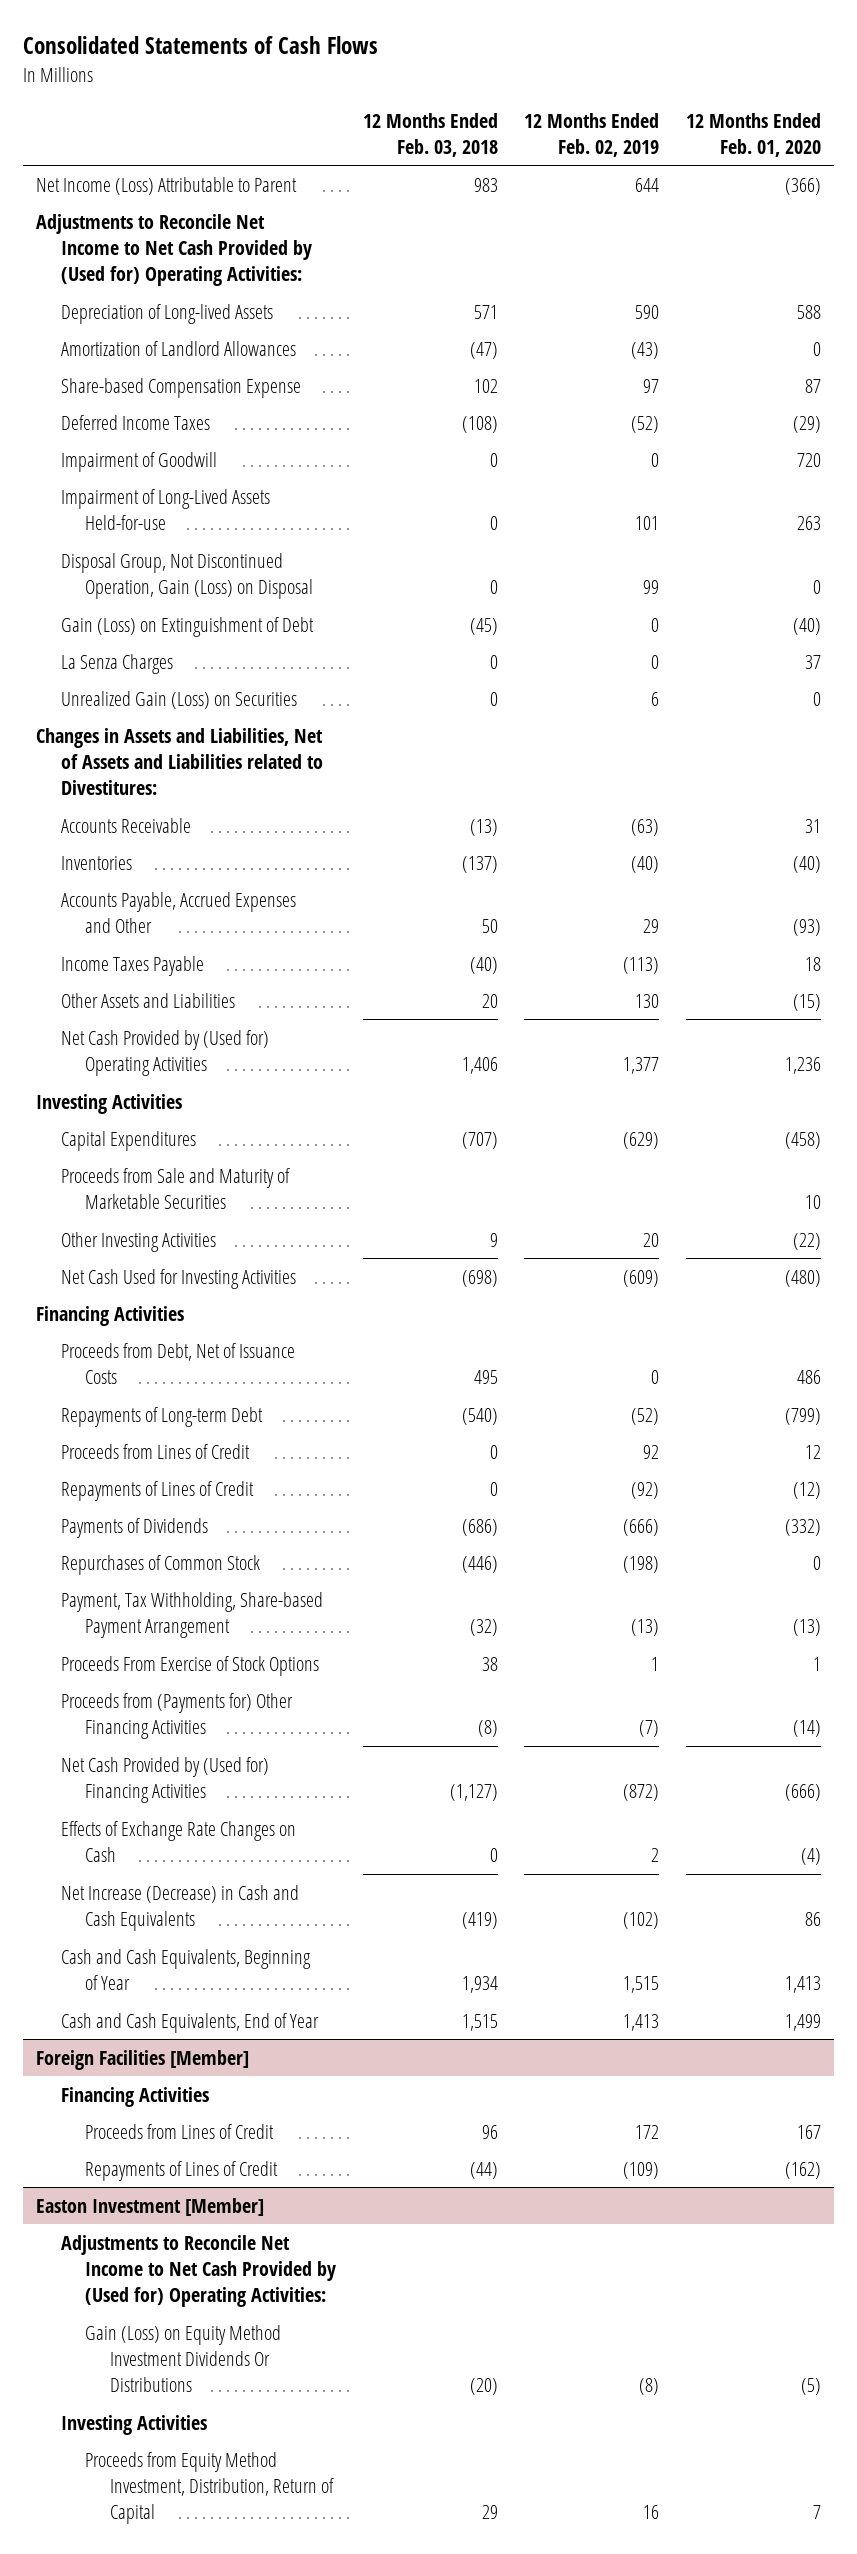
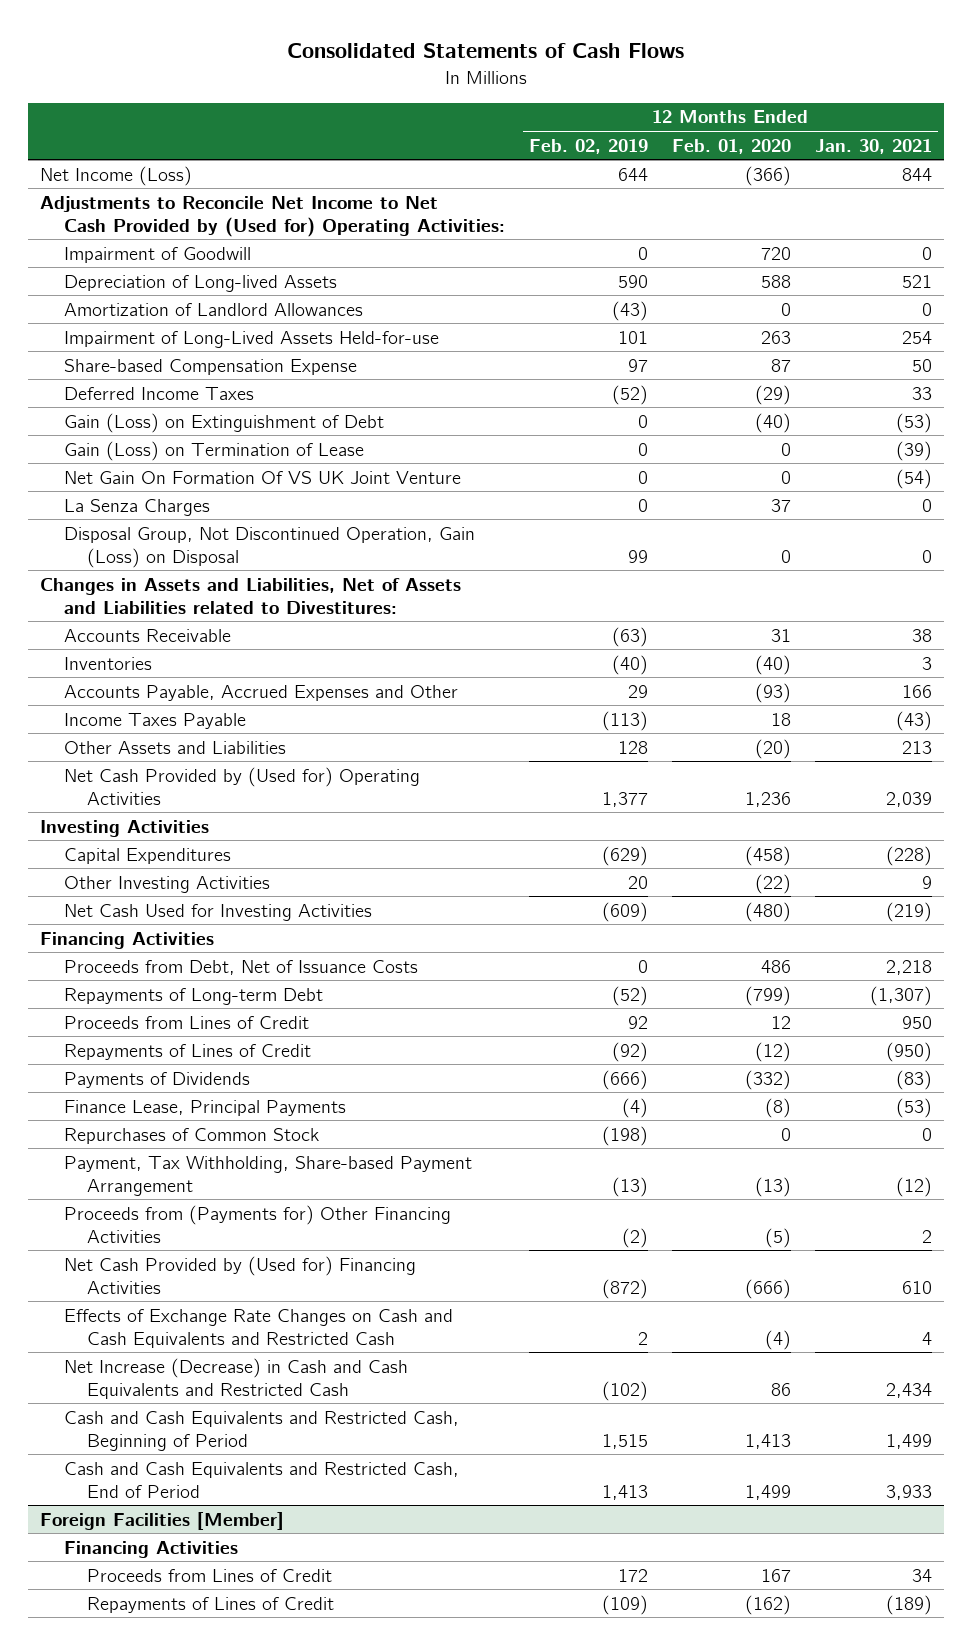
[362,112,498,157] 12 Months Ended Feb. 03, 2018 -> none
none -> [814,138,932,154] Jan. 30, 2021
[36,176,298,195] Net Income (Loss) Attributable to Parent -> [40,165,193,186] Net Income (Loss)
[60,451,217,472] Impairment of Goodwill -> [63,246,251,263] Impairment of Goodwill
[60,488,270,531] Impairment of Long-Lived Assets Held-for-use -> [63,330,439,348] Impairment of Long-Lived Assets Held-for-use
none -> [63,440,364,461] Gain (Loss) on Termination of Lease
none -> [63,470,461,484] Net Gain On Formation Of VS UK Joint Venture
[60,690,297,709] Unrealized Gain (Loss) on Securities -> none
[60,552,314,600] Disposal Group, Not Discontinued Operation, Gain (Loss) on Disposal -> [63,526,475,568] Disposal Group, Not Discontinued Operation, Gain (Loss) on Disposal
[635,993,660,1008] 130 -> [617,740,648,754] 128
[792,993,821,1011] (15) -> [754,738,791,759] (20)
[60,1167,290,1210] Proceeds from Sale and Maturity of Marketable Securities -> none
none -> [63,1099,346,1116] Finance Lease, Principal Payments
[60,1655,319,1676] Proceeds From Exercise of Stock Options -> none
[639,1720,660,1738] (7) -> [621,1227,648,1248] (2)
[792,1720,821,1738] (14) -> [764,1227,791,1248] (5)
[60,1820,296,1863] Effects of Exchange Rate Changes on Cash -> [63,1308,453,1348] Effects of Exchange Rate Changes on Cash and Cash Equivalents and Restricted Cash
[60,1884,299,1932] Net Increase (Decrease) in Cash and Cash Equivalents -> [63,1357,408,1399] Net Increase (Decrease) in Cash and Cash Equivalents and Restricted Cash
[60,1948,311,1991] Cash and Cash Equivalents, Beginning of Year -> [63,1410,459,1451] Cash and Cash Equivalents and Restricted Cash, Beginning of Period
[60,2012,319,2033] Cash and Cash Equivalents, End of Year -> [63,1461,459,1498] Cash and Cash Equivalents and Restricted Cash, End of Period
[36,2197,265,2216] Easton Investment [Member] -> none
[60,2234,337,2308] Adjustments to Reconcile Net Income to Net Cash Provided by (Used for) Operating Activities: -> none
[85,2324,282,2393] Gain (Loss) on Equity Method Investment Dividends Or Distributions -> none
[60,2414,207,2435] Investing Activities -> none
[85,2451,334,2525] Proceeds from Equity Method Investment, Distribution, Return of Capital -> none

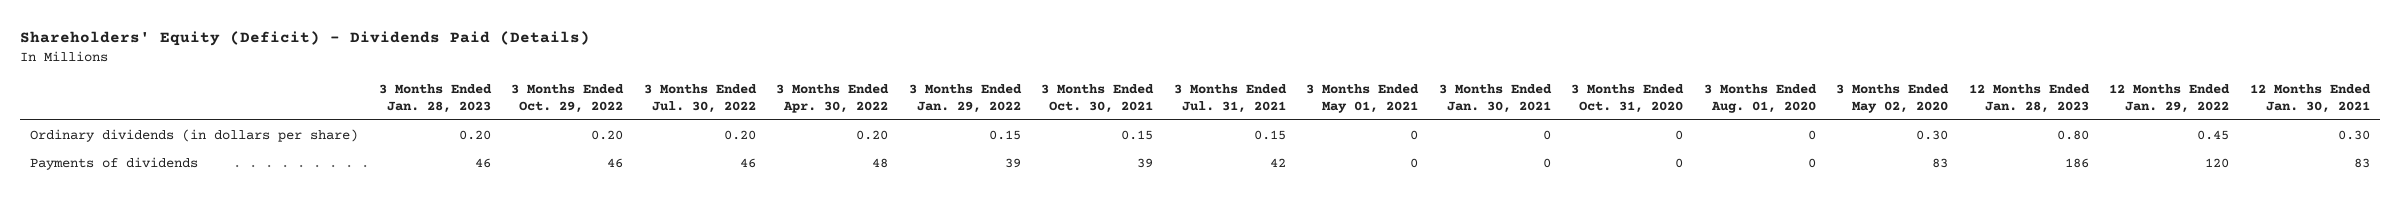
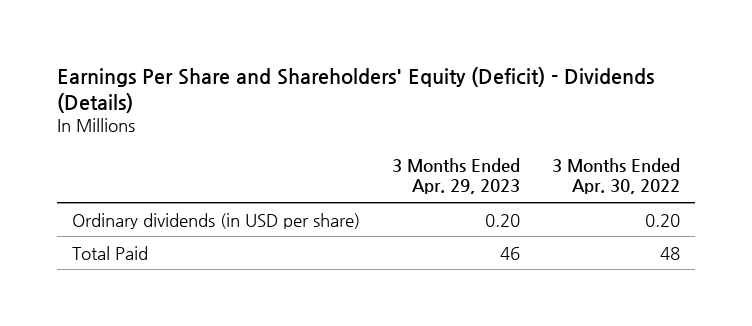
[20,31,591,47] Shareholders' Equity (Deficit) - Dividends Paid (Details) -> [56,66,654,113] Earnings Per Share and Shareholders' Equity (Deficit) - Dividends (Details)
[378,84,492,114] 3 Months Ended Jan. 28, 2023 -> none
[511,84,625,114] 3 Months Ended Oct. 29, 2022 -> none
[643,84,757,114] 3 Months Ended Jul. 30, 2022 -> none
[908,84,1022,114] 3 Months Ended Jan. 29, 2022 -> none
[1041,84,1155,114] 3 Months Ended Oct. 30, 2021 -> none
[1173,84,1287,114] 3 Months Ended Jul. 31, 2021 -> none
[1306,84,1420,114] 3 Months Ended May 01, 2021 -> none
[1438,84,1552,114] 3 Months Ended Jan. 30, 2021 -> none
[1571,84,1685,114] 3 Months Ended Oct. 31, 2020 -> none
[1703,84,1817,114] 3 Months Ended Aug. 01, 2020 -> none
[1836,84,1950,114] 3 Months Ended May 02, 2020 -> none
[1968,84,2090,114] 12 Months Ended Jan. 28, 2023 -> none
[2109,84,2231,114] 12 Months Ended Jan. 29, 2022 -> none
[2249,84,2371,114] 12 Months Ended Jan. 30, 2021 -> none
none -> [392,157,521,195] 3 Months Ended Apr. 29, 2023
[30,128,359,142] Ordinary dividends (in dollars per share) -> [72,212,361,229] Ordinary dividends (in USD per share)
[30,156,199,170] Payments of dividends -> [72,245,149,260] Total Paid

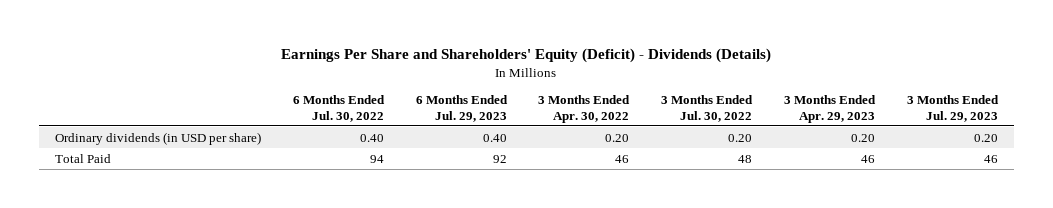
none -> [292,95,385,122] 6 Months Ended Jul. 30, 2022
none -> [415,95,508,122] 6 Months Ended Jul. 29, 2023
none -> [661,95,754,122] 3 Months Ended Jul. 30, 2022
none -> [907,95,1000,122] 3 Months Ended Jul. 29, 2023
[659,246,680,260] 48 -> [615,154,630,163] 46

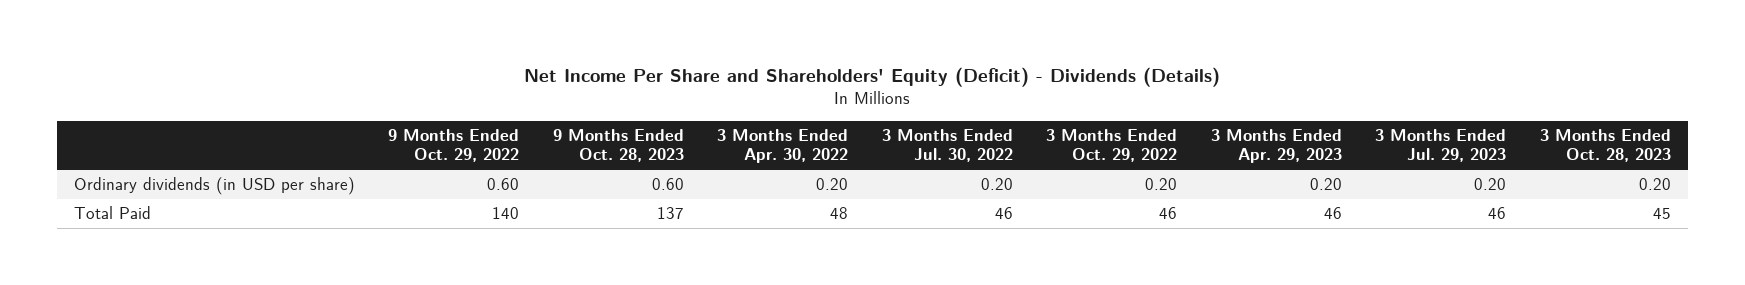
[281,48,772,64] Earnings Per Share and Shareholders' Equity (Deficit) - Dividends (Details) -> [524,67,1221,88] Net Income Per Share and Shareholders' Equity (Deficit) - Dividends (Details)
[292,95,385,122] 6 Months Ended Jul. 30, 2022 -> none
[415,95,508,122] 6 Months Ended Jul. 29, 2023 -> none
none -> [388,129,520,163] 9 Months Ended Oct. 29, 2022
none -> [552,129,684,163] 9 Months Ended Oct. 28, 2023
none -> [1046,129,1178,163] 3 Months Ended Oct. 29, 2022
none -> [1539,129,1671,163] 3 Months Ended Oct. 28, 2023
[615,154,630,163] 46 -> [830,207,849,220] 48
[738,154,753,163] 48 -> [994,207,1013,220] 46

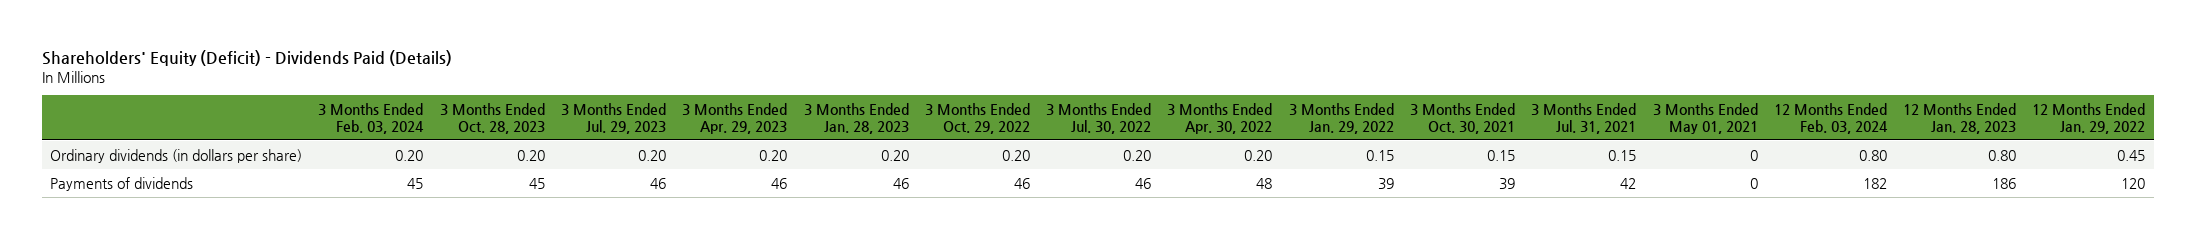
[524,67,1221,88] Net Income Per Share and Shareholders' Equity (Deficit) - Dividends (Details) -> [41,50,452,67] Shareholders' Equity (Deficit) - Dividends Paid (Details)
[388,129,520,163] 9 Months Ended Oct. 29, 2022 -> none
[552,129,684,163] 9 Months Ended Oct. 28, 2023 -> none
none -> [318,102,425,134] 3 Months Ended Feb. 03, 2024
none -> [803,102,909,134] 3 Months Ended Jan. 28, 2023
none -> [1288,102,1394,134] 3 Months Ended Jan. 29, 2022
none -> [1409,102,1515,134] 3 Months Ended Oct. 30, 2021
none -> [1531,102,1637,134] 3 Months Ended Jul. 31, 2021
none -> [1652,102,1758,134] 3 Months Ended May 01, 2021
none -> [1773,102,1888,134] 12 Months Ended Feb. 03, 2024
none -> [1903,102,2017,134] 12 Months Ended Jan. 28, 2023
none -> [2032,102,2146,134] 12 Months Ended Jan. 29, 2022
[73,177,355,196] Ordinary dividends (in USD per share) -> [50,148,303,163] Ordinary dividends (in dollars per share)
[73,206,151,220] Total Paid -> [50,176,194,191] Payments of dividends

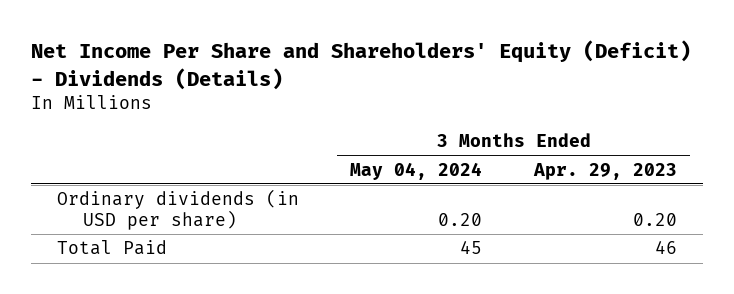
[41,50,452,67] Shareholders' Equity (Deficit) - Dividends Paid (Details) -> [31,40,692,90] Net Income Per Share and Shareholders' Equity (Deficit) - Dividends (Details)
[318,102,425,134] 3 Months Ended Feb. 03, 2024 -> none
[439,102,545,134] 3 Months Ended Oct. 28, 2023 -> none
[560,102,666,134] 3 Months Ended Jul. 29, 2023 -> none
[803,102,909,134] 3 Months Ended Jan. 28, 2023 -> none
[924,102,1030,134] 3 Months Ended Oct. 29, 2022 -> none
[1046,102,1152,134] 3 Months Ended Jul. 30, 2022 -> none
[1167,102,1273,134] 3 Months Ended Apr. 30, 2022 -> none
[1288,102,1394,134] 3 Months Ended Jan. 29, 2022 -> none
[1409,102,1515,134] 3 Months Ended Oct. 30, 2021 -> none
[1531,102,1637,134] 3 Months Ended Jul. 31, 2021 -> none
[1652,102,1758,134] 3 Months Ended May 01, 2021 -> none
[1773,102,1888,134] 12 Months Ended Feb. 03, 2024 -> none
[1903,102,2017,134] 12 Months Ended Jan. 28, 2023 -> none
[2032,102,2146,134] 12 Months Ended Jan. 29, 2022 -> none
none -> [350,161,483,180] May 04, 2024
[50,148,303,163] Ordinary dividends (in dollars per share) -> [56,189,299,231] Ordinary dividends (in USD per share)
[50,176,194,191] Payments of dividends -> [56,240,167,256] Total Paid

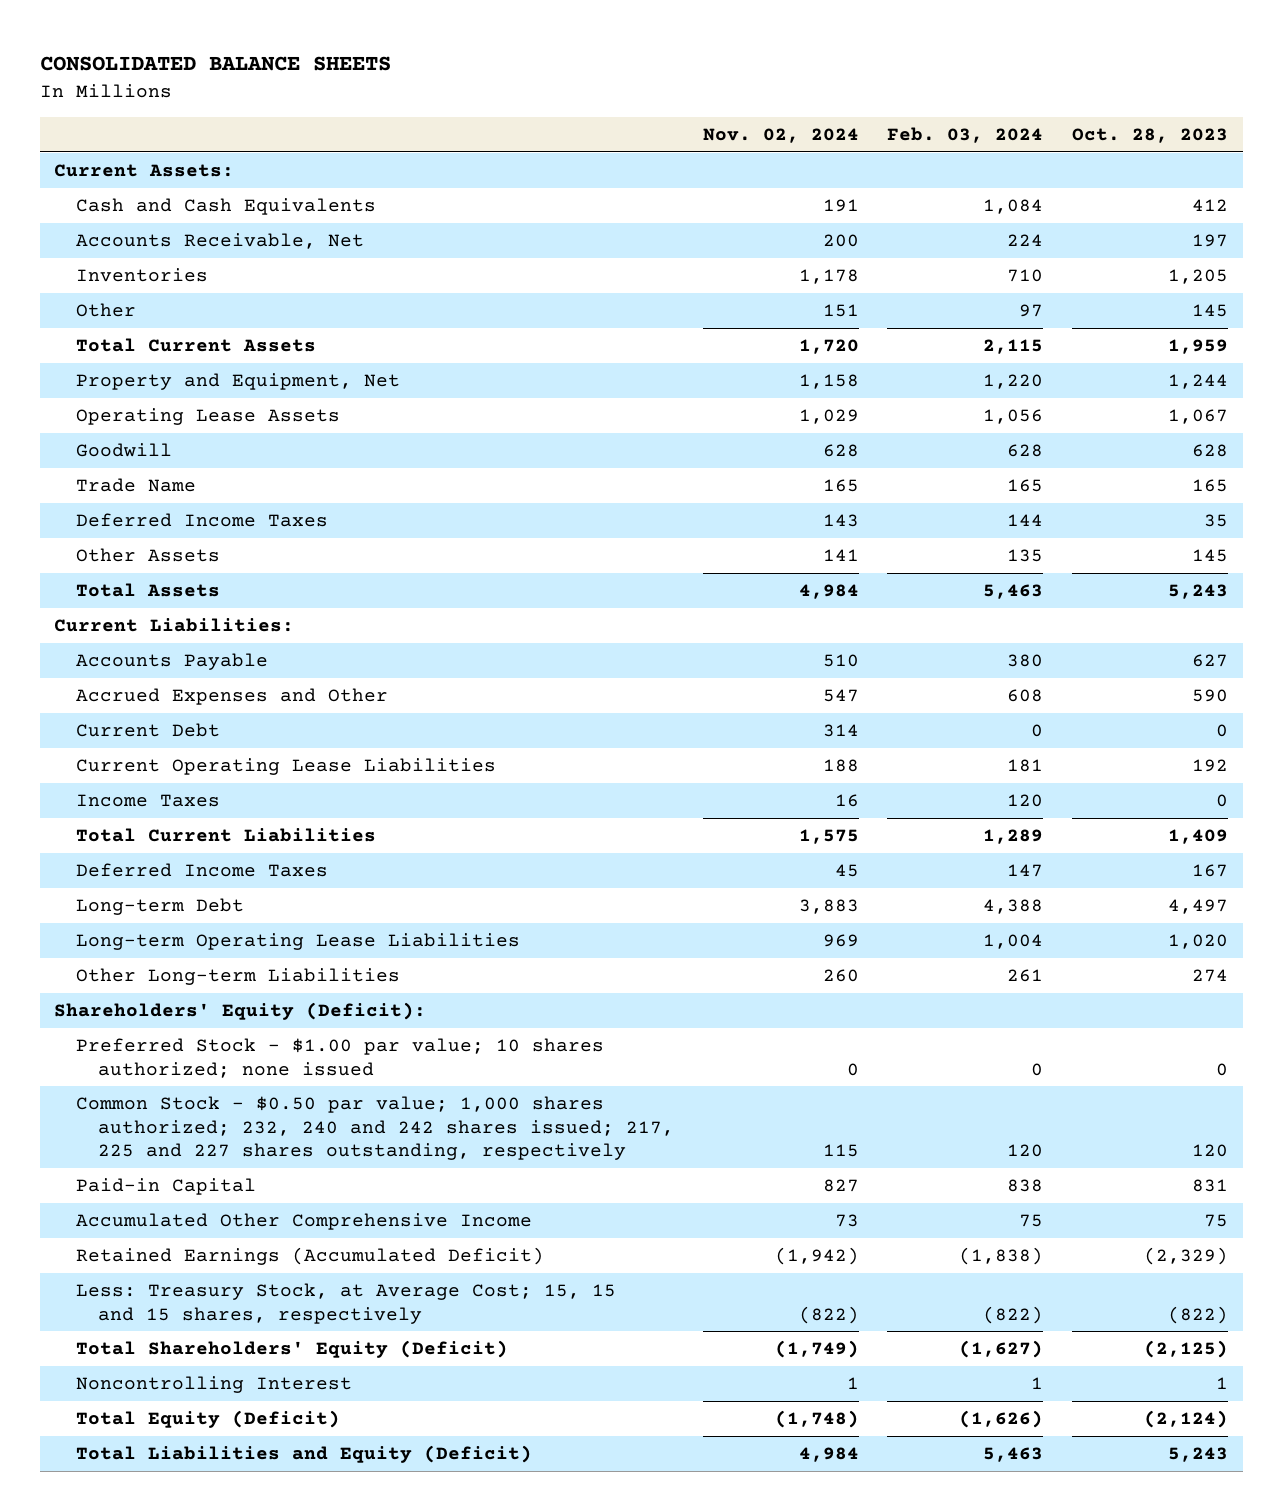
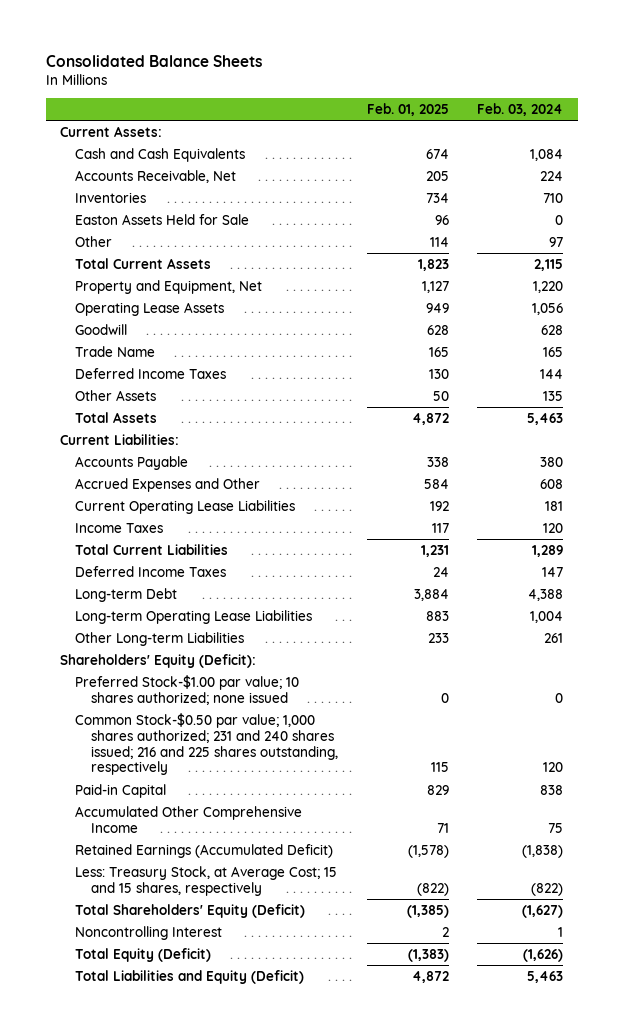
[39,56,391,72] CONSOLIDATED BALANCE SHEETS -> [45,54,262,67] Consolidated Balance Sheets
[702,127,859,143] Nov. 02, 2024 -> none
[1072,127,1229,143] Oct. 28, 2023 -> none
none -> [366,103,449,117] Feb. 01, 2025
none -> [75,213,250,225] Easton Assets Held for Sale
[75,723,220,738] Current Debt -> none
[75,1038,604,1078] Preferred Stock - $1.00 par value; 10 shares authorized; none issued -> [75,674,300,705] Preferred Stock-$1.00 par value; 10 shares authorized; none issued
[75,1096,674,1160] Common Stock - $0.50 par value; 1,000 shares authorized; 232, 240 and 242 shares issued; 217, 225 and 227 shares outstanding, respectively -> [75,712,338,776] Common Stock-$0.50 par value; 1,000 shares authorized; 231 and 240 shares issued; 216 and 225 shares outstanding, respectively
[75,1283,616,1324] Less: Treasury Stock, at Average Cost; 15, 15 and 15 shares, respectively -> [75,865,338,896] Less: Treasury Stock, at Average Cost; 15 and 15 shares, respectively

